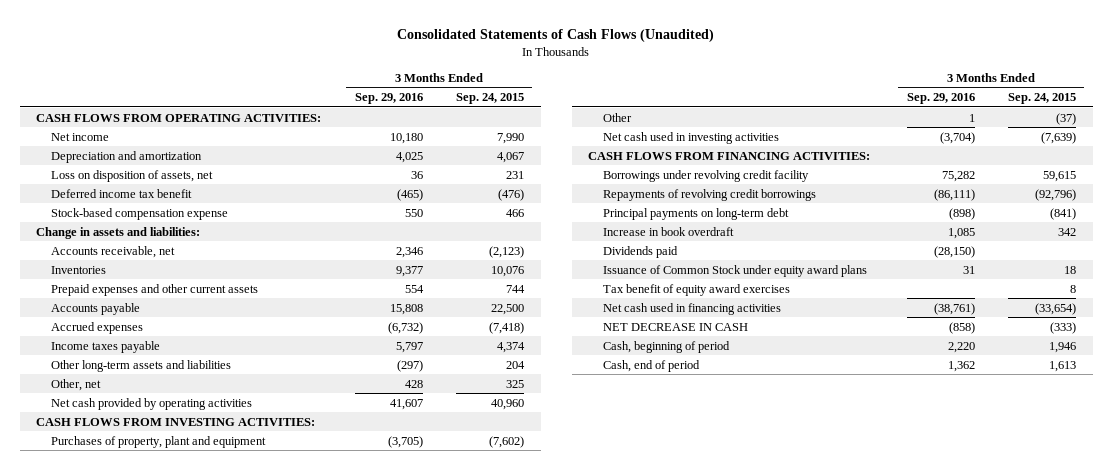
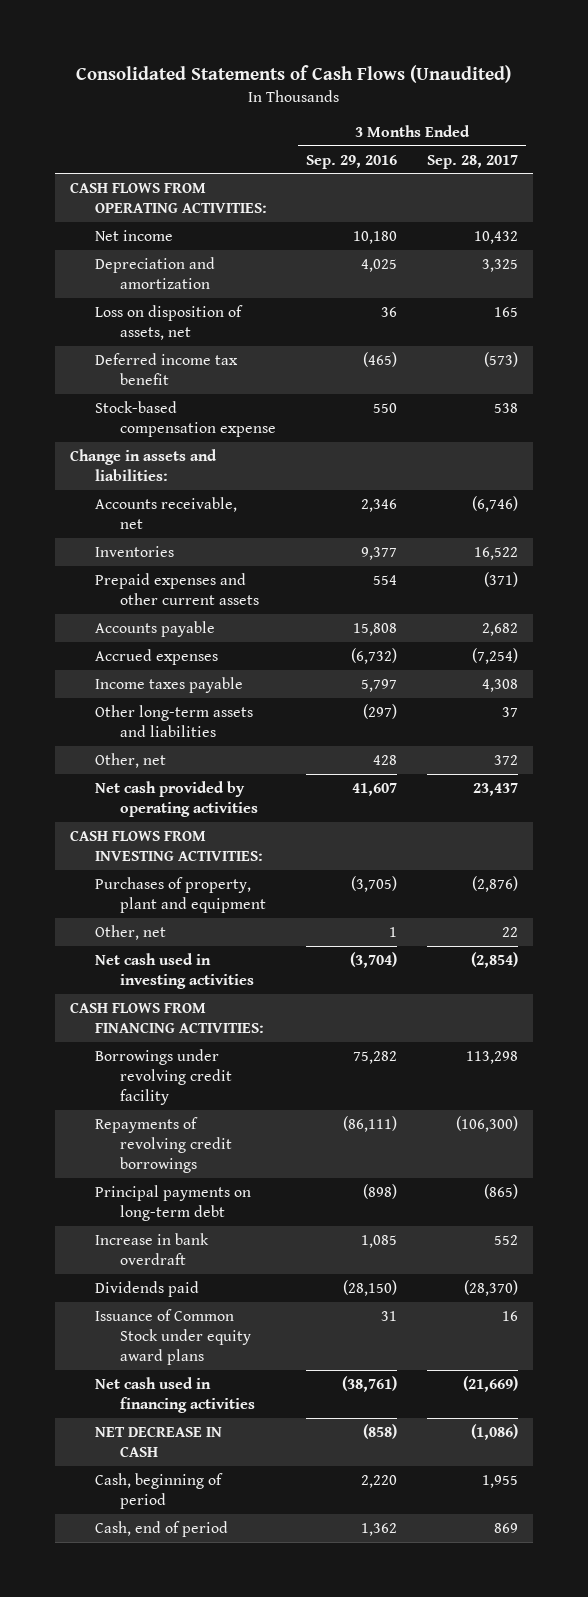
[456,92,525,104] Sep. 24, 2015 -> none
none -> [427,154,519,169] Sep. 28, 2017
[603,112,633,122] Other -> [94,924,166,940] Other, net
[603,226,735,236] Increase in book overdraft -> [94,1232,209,1265] Increase in bank overdraft
[603,283,791,296] Tax benefit of equity award exercises -> none

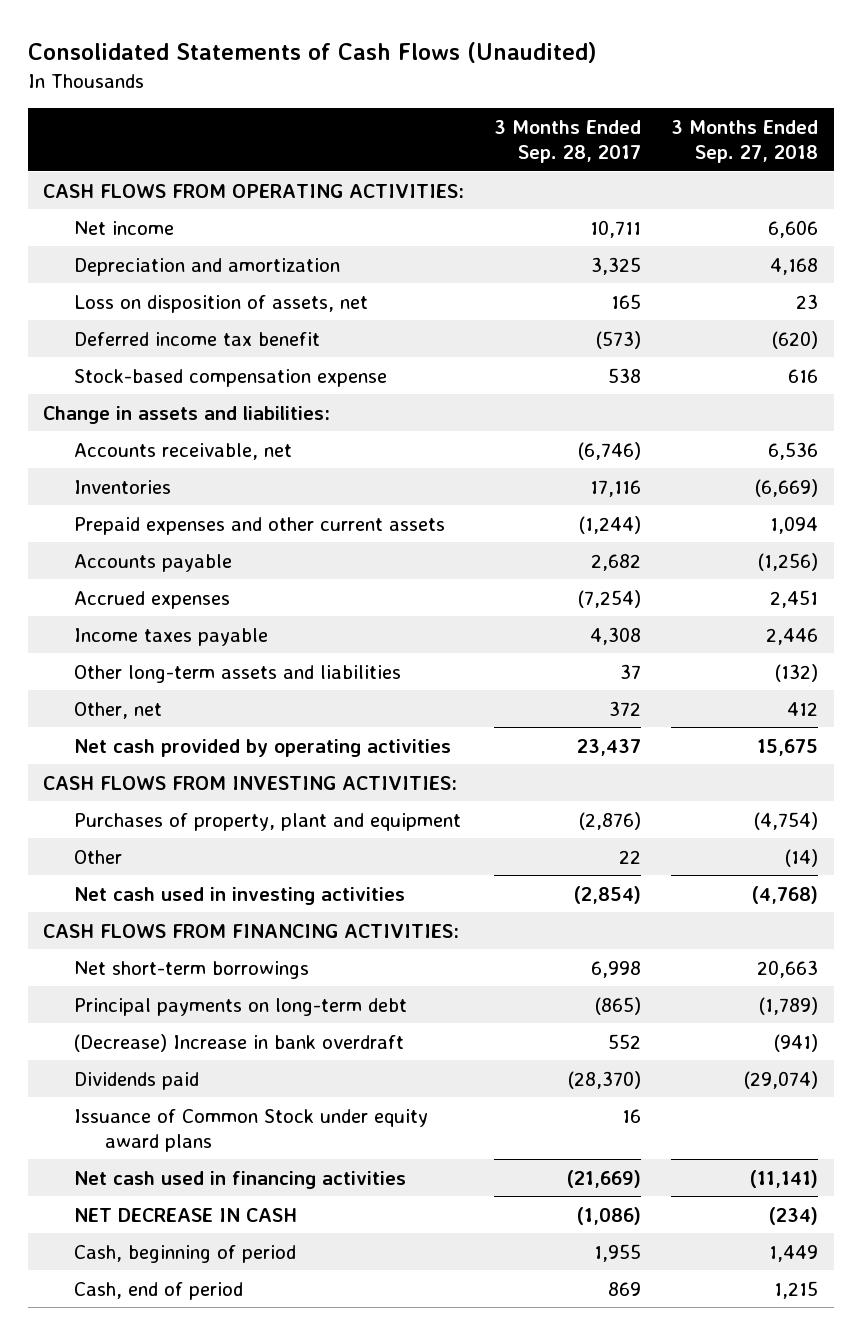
[305,154,397,169] Sep. 29, 2016 -> none
none -> [671,120,819,164] 3 Months Ended Sep. 27, 2018
[474,230,519,244] 10,432 -> [590,219,642,238] 10,711
[474,546,519,560] 16,522 -> [590,479,642,497] 17,116
[484,571,519,587] (371) -> [579,515,642,534] (1,244)
[94,924,166,940] Other, net -> [74,849,123,864] Other
[94,1048,232,1105] Borrowings under revolving credit facility -> none
[94,1116,232,1173] Repayments of revolving credit borrowings -> none
none -> [74,960,310,979] Net short-term borrowings
[94,1232,209,1265] Increase in bank overdraft -> [74,1033,405,1052] (Decrease) Increase in bank overdraft

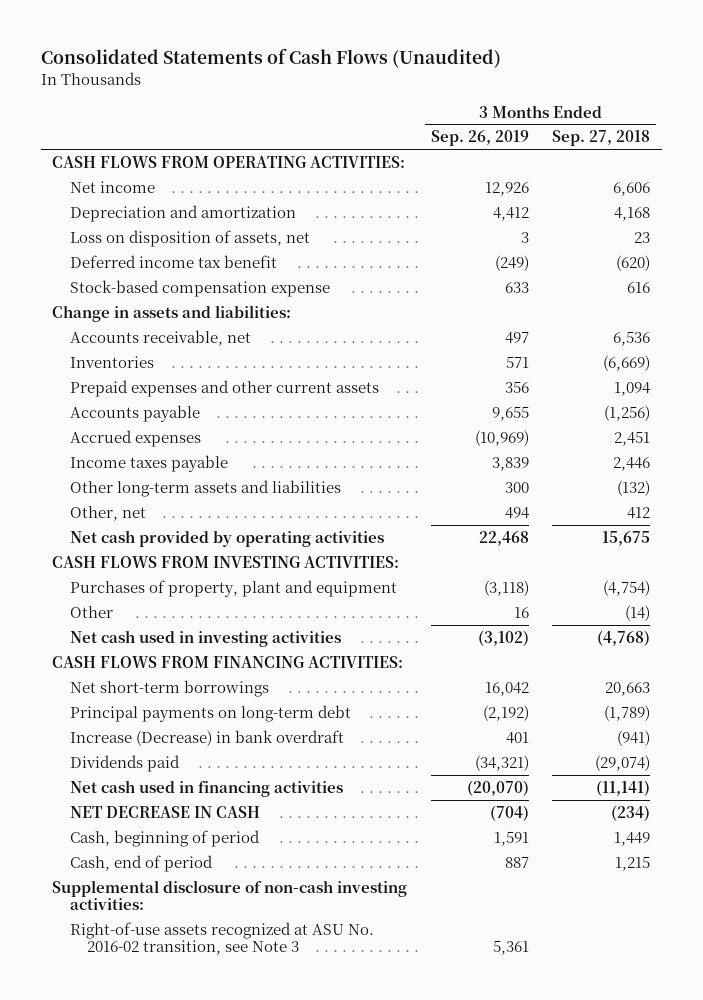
[494,120,642,164] 3 Months Ended Sep. 28, 2017 -> none
none -> [430,130,529,147] Sep. 26, 2019
[74,1033,405,1052] (Decrease) Increase in bank overdraft -> [69,729,344,746] Increase (Decrease) in bank overdraft
[74,1108,429,1152] Issuance of Common Stock under equity award plans -> none
none -> [52,879,408,911] Supplemental disclosure of non-cash investing activities:
none -> [69,921,374,956] Right-of-use assets recognized at ASU No. 2016-02 transition, see Note 3

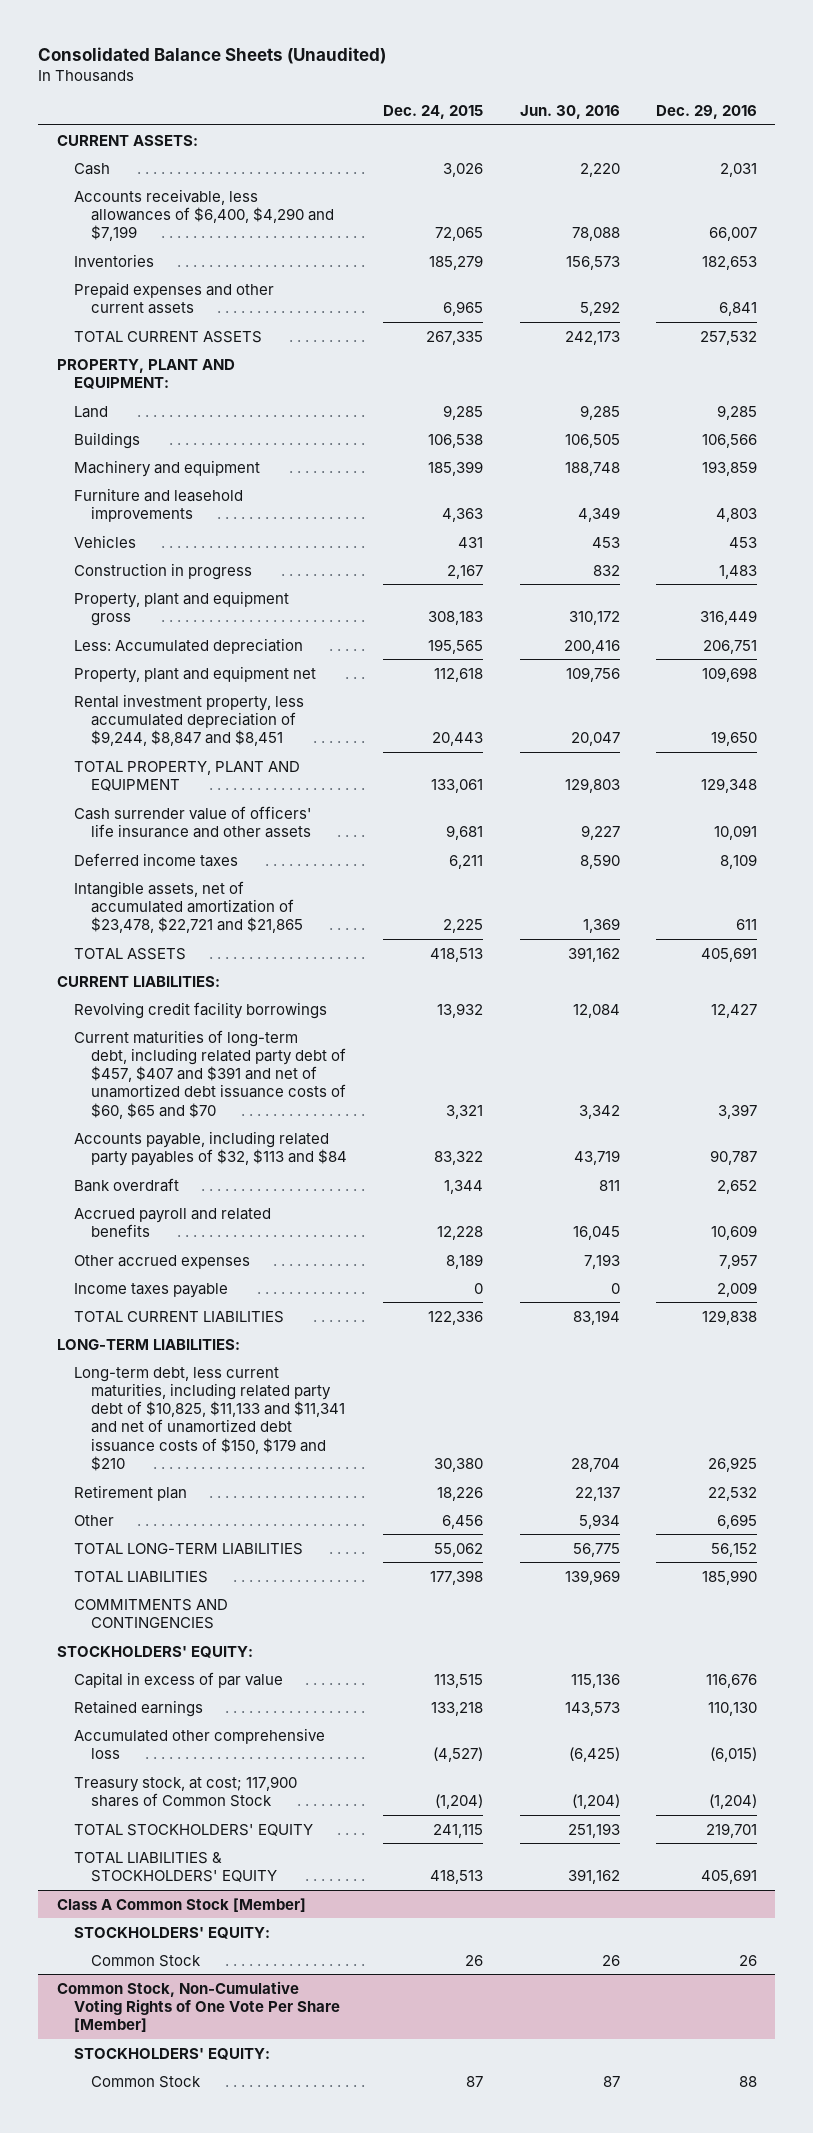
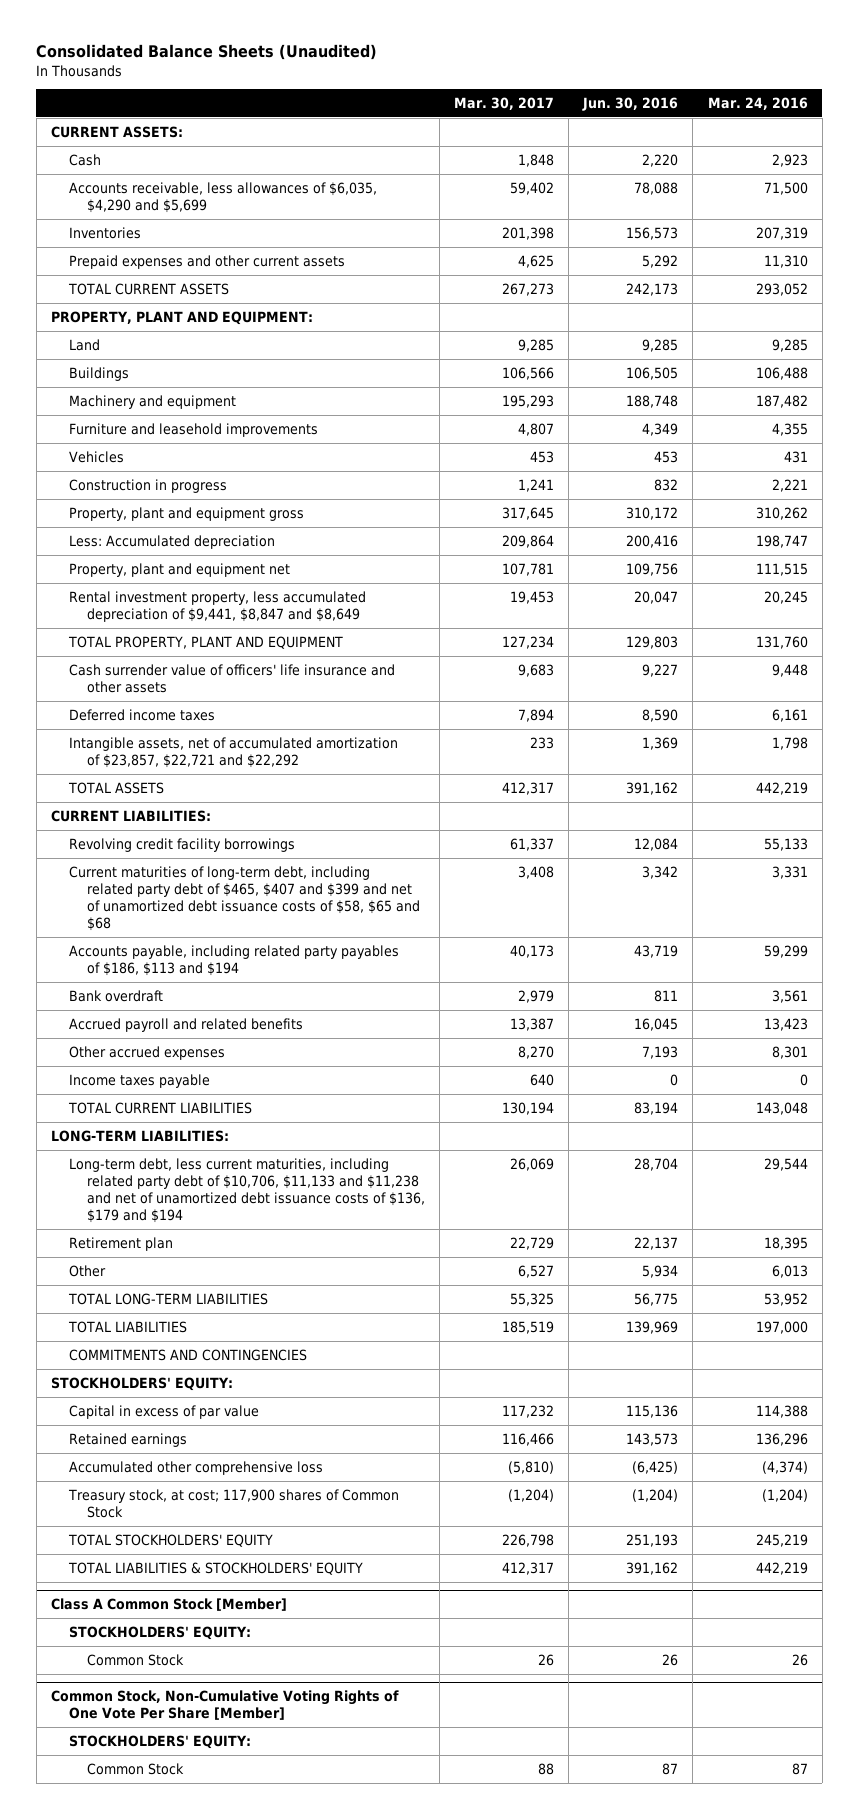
[383,104,484,119] Dec. 24, 2015 -> none
[655,104,757,119] Dec. 29, 2016 -> none
none -> [453,96,554,110] Mar. 30, 2017
none -> [707,96,808,110] Mar. 24, 2016
[73,188,335,242] Accounts receivable, less allowances of $6,400, $4,290 and $7,199 -> [68,181,377,213] Accounts receivable, less allowances of $6,035, $4,290 and $5,699
[73,693,304,747] Rental investment property, less accumulated depreciation of $9,244, $8,847 and $8,451 -> [68,590,366,622] Rental investment property, less accumulated depreciation of $9,441, $8,847 and $8,649
[73,880,304,934] Intangible assets, net of accumulated amortization of $23,478, $22,721 and $21,865 -> [68,736,398,768] Intangible assets, net of accumulated amortization of $23,857, $22,721 and $22,292
[73,1029,347,1119] Current maturities of long-term debt, including related party debt of $457, $407 and $391 and net of unamortized debt issuance costs of $60, $65 and $70 -> [68,865,420,932] Current maturities of long-term debt, including related party debt of $465, $407 and $399 and net of unamortized debt issuance costs of $58, $65 and $68
[73,1130,348,1166] Accounts payable, including related party payables of $32, $113 and $84 -> [68,944,399,976] Accounts payable, including related party payables of $186, $113 and $194
[73,1366,346,1471] Long-term debt, less current maturities, including related party debt of $10,825, $11,133 and $11,341 and net of unamortized debt issuance costs of $150, $179 and $210 -> [68,1157,425,1224] Long-term debt, less current maturities, including related party debt of $10,706, $11,133 and $11,238 and net of unamortized debt issuance costs of $136, $179 and $194

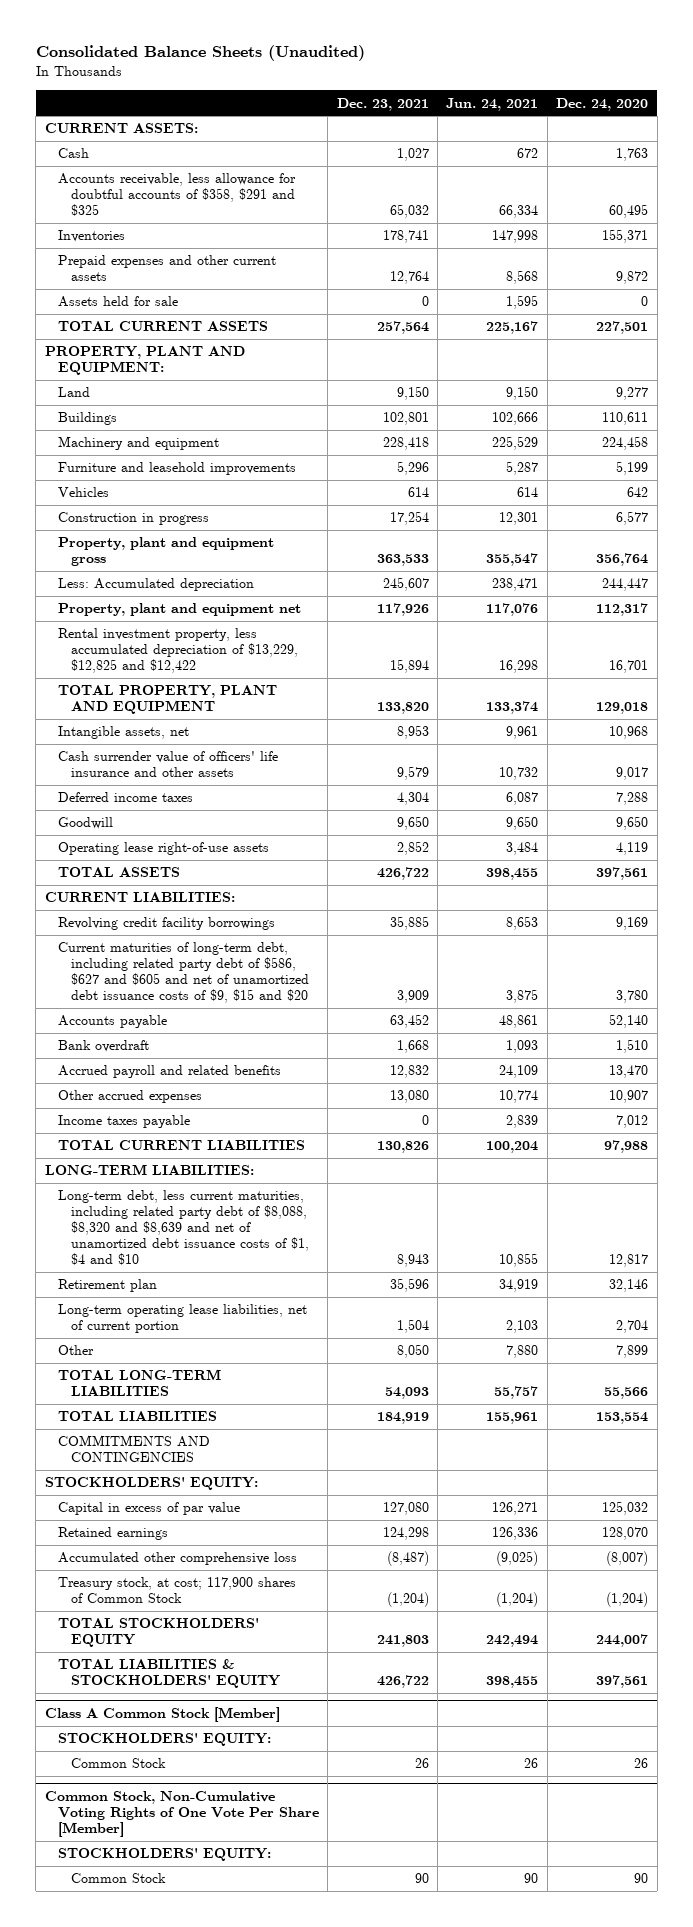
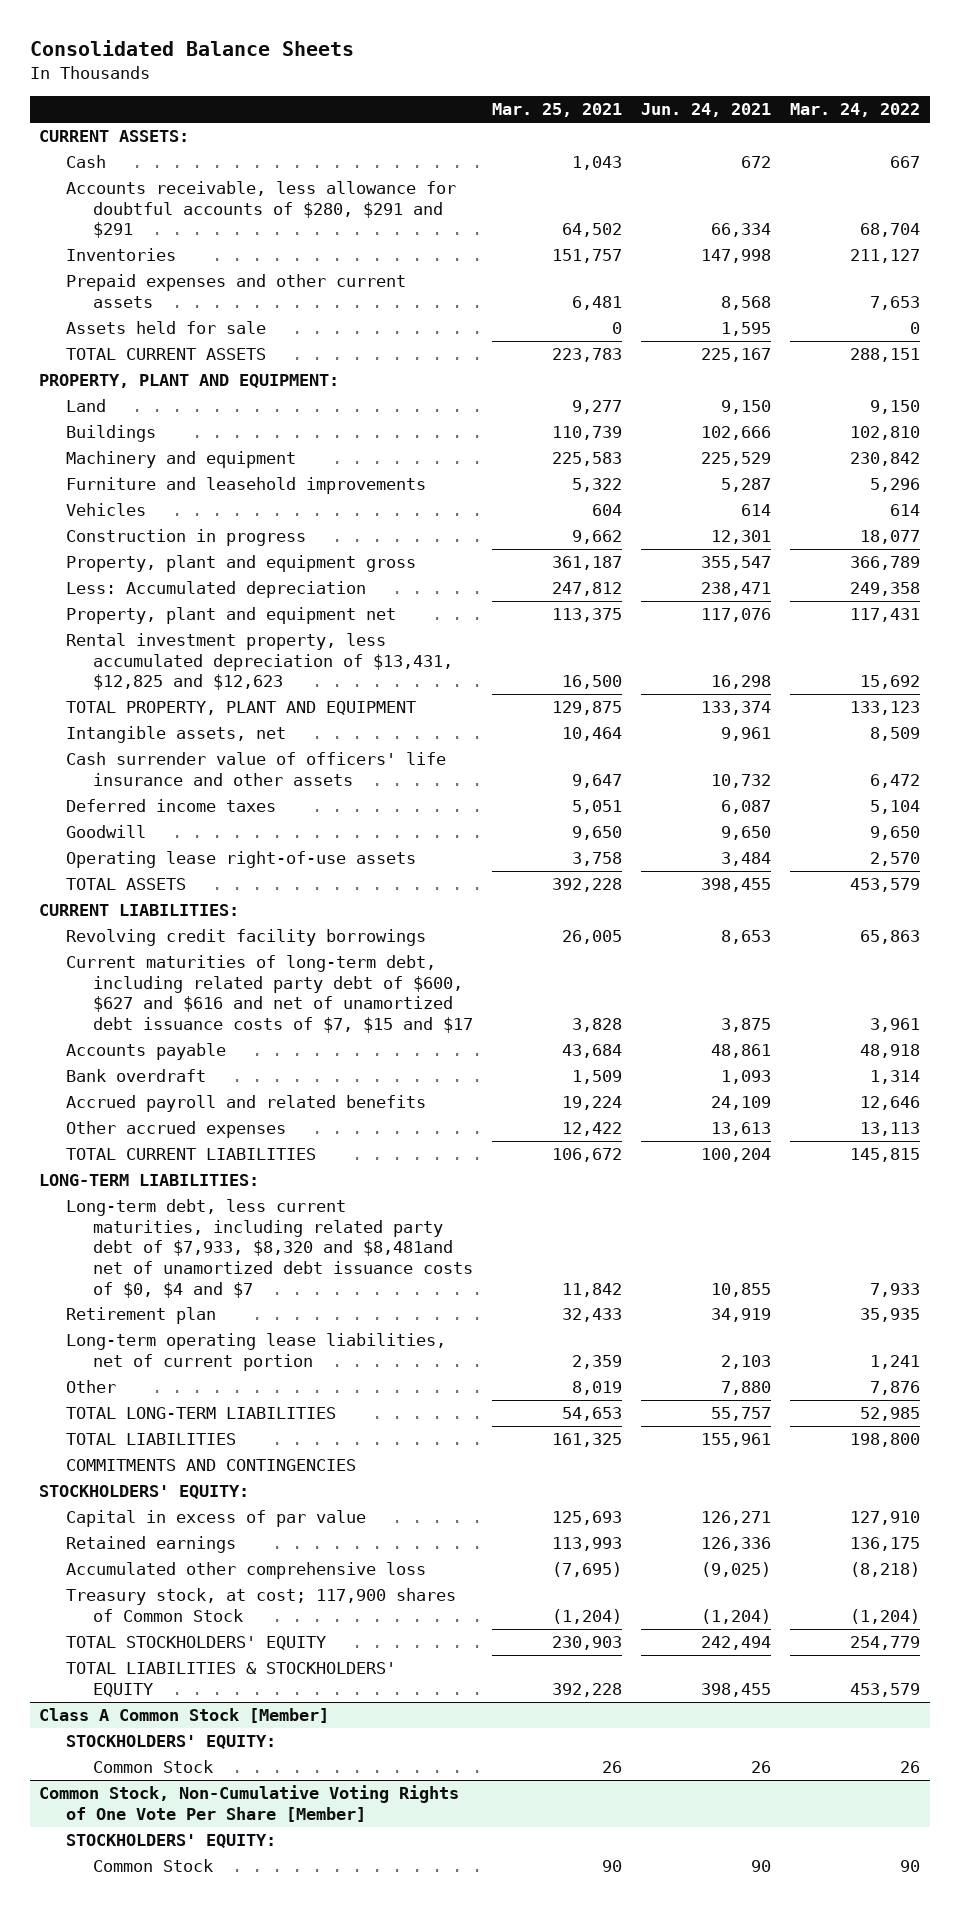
[35,45,365,62] Consolidated Balance Sheets (Unaudited) -> [29,40,354,57] Consolidated Balance Sheets
[336,97,429,111] Dec. 23, 2021 -> none
[556,97,649,111] Dec. 24, 2020 -> none
none -> [491,103,622,118] Mar. 25, 2021
none -> [790,103,921,118] Mar. 24, 2022
[57,173,296,217] Accounts receivable, less allowance for doubtful accounts of $358, $291 and $325 -> [65,181,456,239] Accounts receivable, less allowance for doubtful accounts of $280, $291 and $291
[57,628,298,674] Rental investment property, less accumulated depreciation of $13,229, $12,825 and $12,422 -> [65,633,453,691] Rental investment property, less accumulated depreciation of $13,431, $12,825 and $12,623
[57,942,309,1004] Current maturities of long-term debt, including related party debt of $586, $627 and $605 and net of unamortized debt issuance costs of $9, $15 and $20 -> [65,955,473,1033] Current maturities of long-term debt, including related party debt of $600, $627 and $616 and net of unamortized debt issuance costs of $7, $15 and $17
[57,1115,190,1129] Income taxes payable -> none
[499,1090,539,1104] 10,774 -> [711,1122,772,1137] 13,613
[57,1190,309,1266] Long-term debt, less current maturities, including related party debt of $8,088, $8,320 and $8,639 and net of unamortized debt issuance costs of $1, $4 and $10 -> [65,1199,473,1298] Long-term debt, less current maturities, including related party debt of $7,933, $8,320 and $8,481and net of unamortized debt issuance costs of $0, $4 and $7

